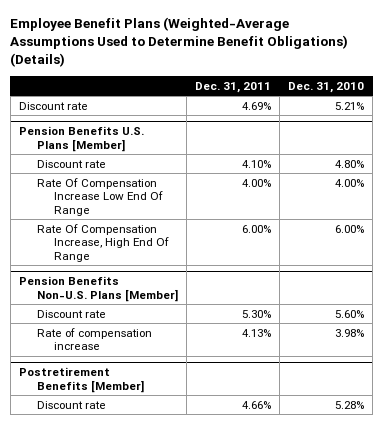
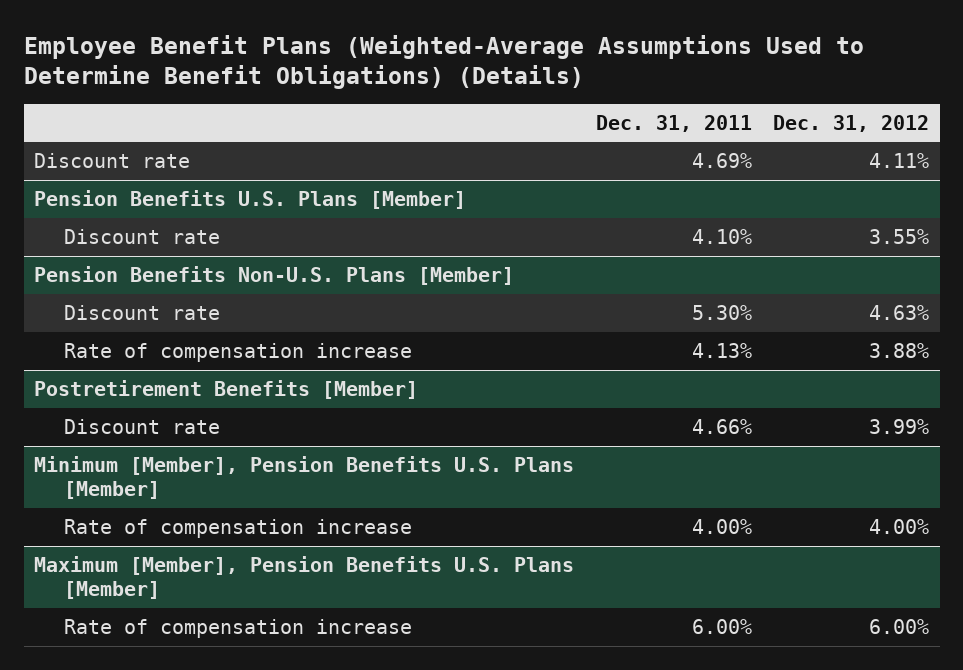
[288,81,365,93] Dec. 31, 2010 -> none
none -> [772,114,929,132] Dec. 31, 2012
[36,177,164,216] Rate Of Compensation Increase Low End Of Range -> none
[36,223,170,262] Rate Of Compensation Increase, High End Of Range -> none
none -> [34,455,575,500] Minimum [Member], Pension Benefits U.S. Plans [Member]
none -> [63,518,412,538] Rate of compensation increase
none -> [34,555,575,600] Maximum [Member], Pension Benefits U.S. Plans [Member]
none -> [63,618,412,638] Rate of compensation increase

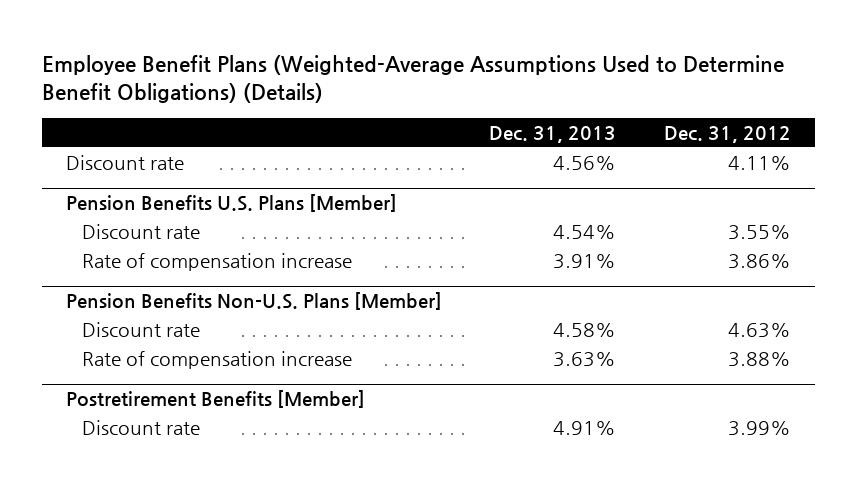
[595,114,752,132] Dec. 31, 2011 -> none
none -> [489,125,617,143] Dec. 31, 2013
none -> [81,252,352,271] Rate of compensation increase
[34,455,575,500] Minimum [Member], Pension Benefits U.S. Plans [Member] -> none
[63,518,412,538] Rate of compensation increase -> none
[34,555,575,600] Maximum [Member], Pension Benefits U.S. Plans [Member] -> none
[63,618,412,638] Rate of compensation increase -> none

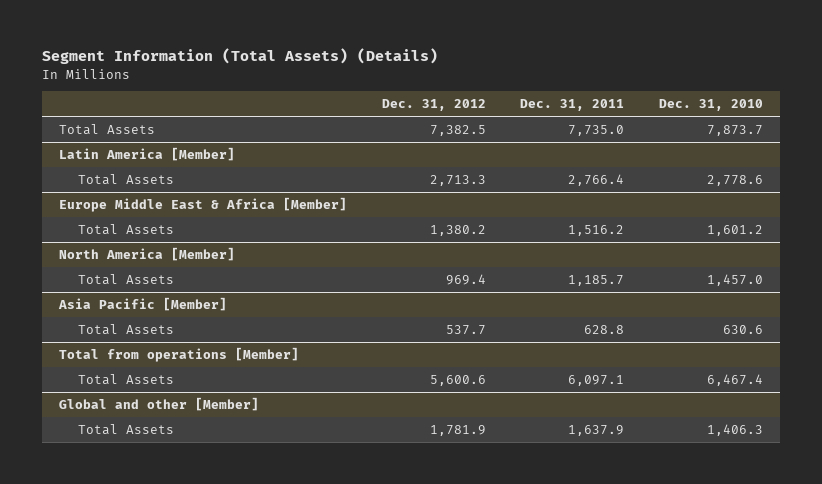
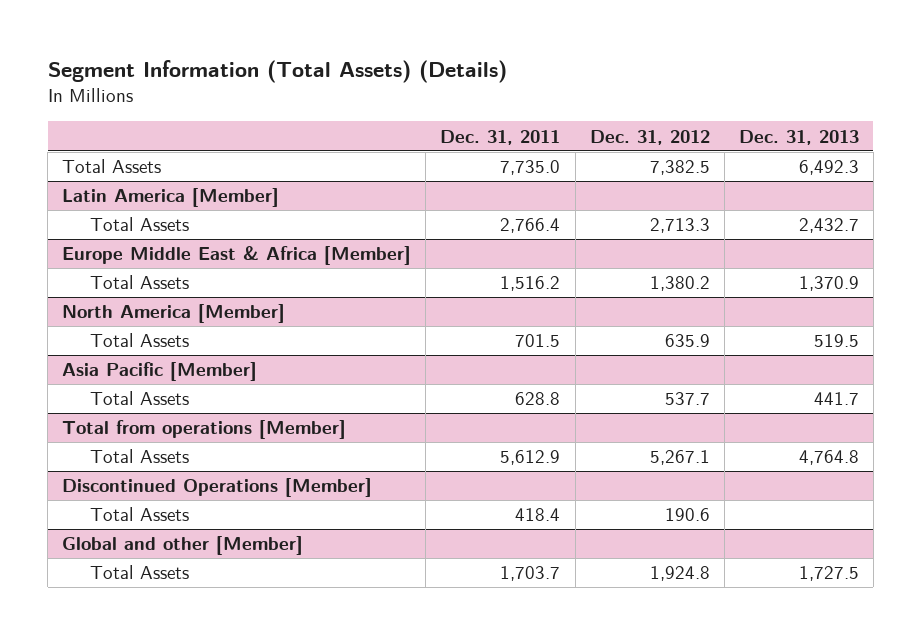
[659,99,764,112] Dec. 31, 2010 -> none
none -> [738,129,859,145] Dec. 31, 2013
[445,273,486,285] 969.4 -> [664,334,710,348] 635.9
[568,274,625,286] 1,185.7 -> [515,334,561,348] 701.5
[429,374,486,386] 5,600.6 -> [649,450,710,466] 5,267.1
[568,374,625,386] 6,097.1 -> [500,450,561,466] 5,612.9
none -> [62,478,373,498] Discontinued Operations [Member]
none -> [89,507,189,522] Total Assets
[429,424,486,436] 1,781.9 -> [649,566,710,582] 1,924.8
[568,424,625,436] 1,637.9 -> [500,566,561,582] 1,703.7

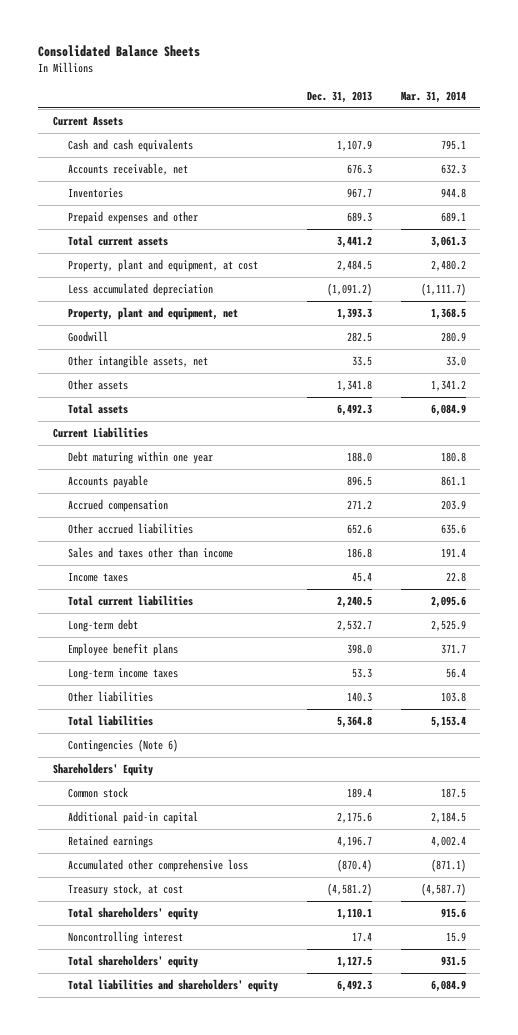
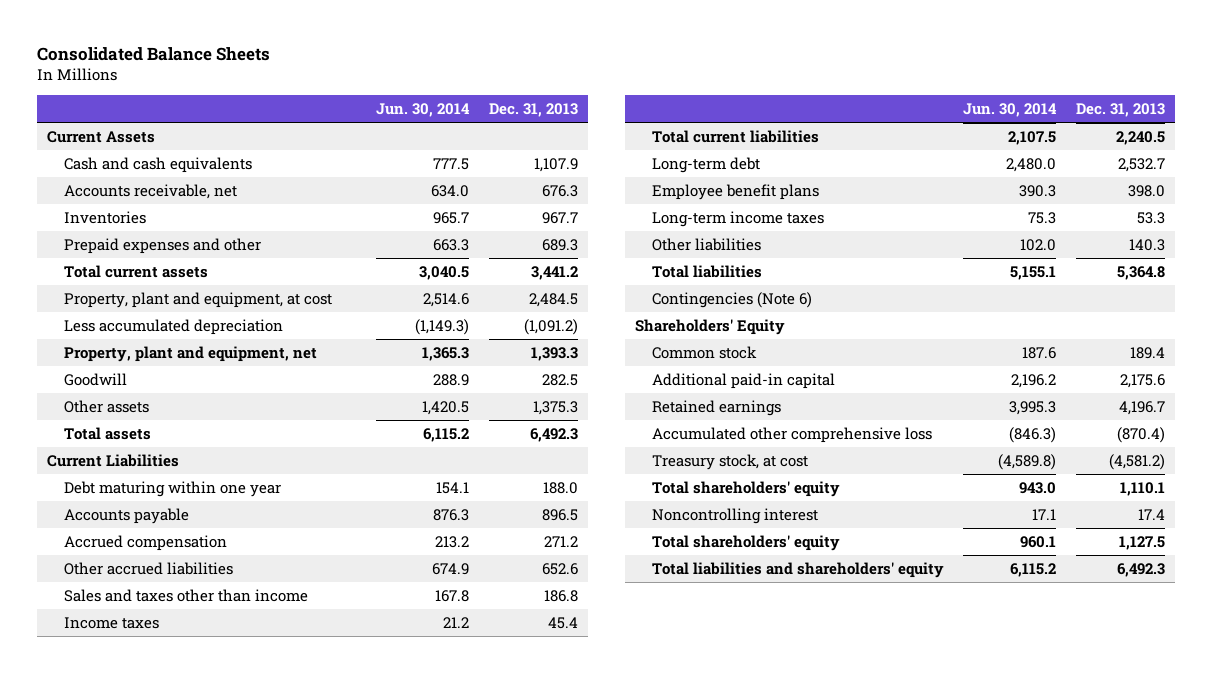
[400,90,466,103] Mar. 31, 2014 -> none
none -> [376,103,471,118] Jun. 30, 2014
[68,355,209,369] Other intangible assets, net -> none
[337,380,373,392] 1,341.8 -> [532,400,578,415] 1,375.3

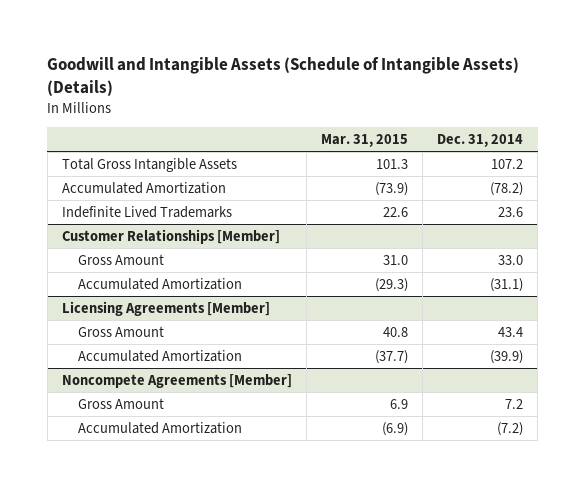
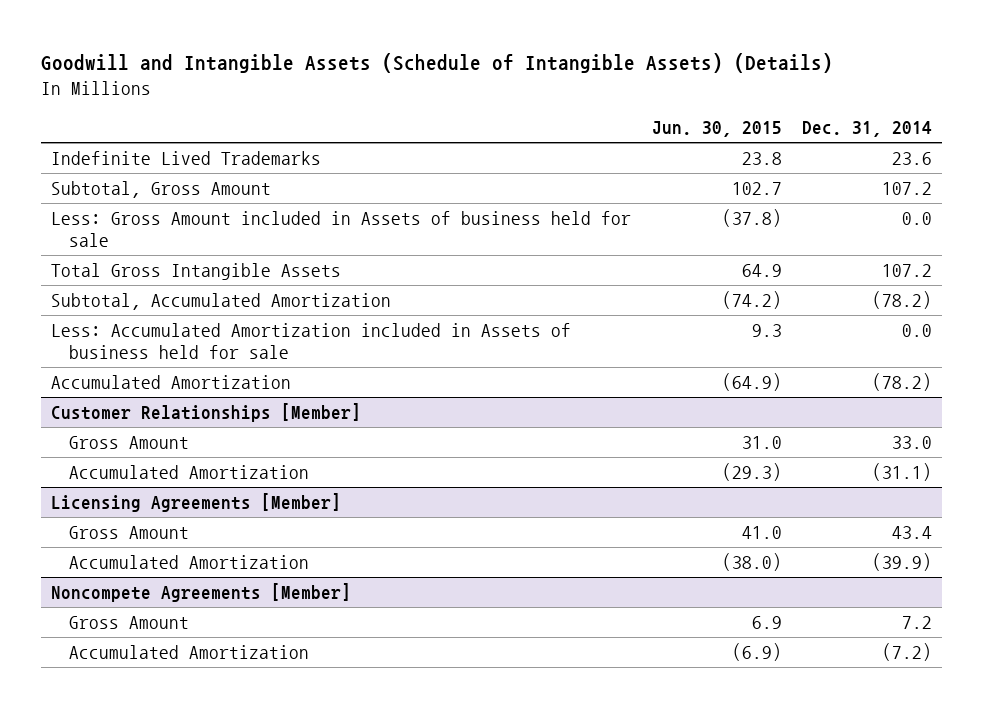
[320,134,408,148] Mar. 31, 2015 -> none
none -> [651,121,782,138] Jun. 30, 2015
[61,205,232,218] Indefinite Lived Trademarks -> [51,150,322,165] Indefinite Lived Trademarks
none -> [51,180,272,198] Subtotal, Gross Amount
none -> [51,210,632,248] Less: Gross Amount included in Assets of business held for sale
none -> [51,292,392,310] Subtotal, Accumulated Amortization
none -> [51,322,572,360] Less: Accumulated Amortization included in Assets of business held for sale

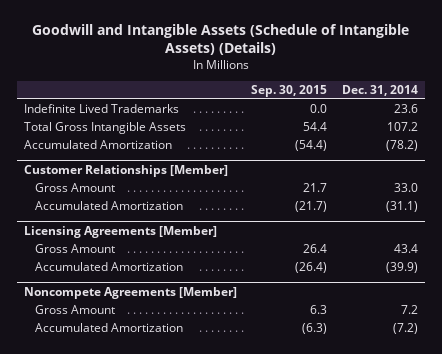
[651,121,782,138] Jun. 30, 2015 -> none
none -> [251,85,328,98] Sep. 30, 2015
[51,180,272,198] Subtotal, Gross Amount -> none
[51,210,632,248] Less: Gross Amount included in Assets of business held for sale -> none
[51,292,392,310] Subtotal, Accumulated Amortization -> none
[51,322,572,360] Less: Accumulated Amortization included in Assets of business held for sale -> none

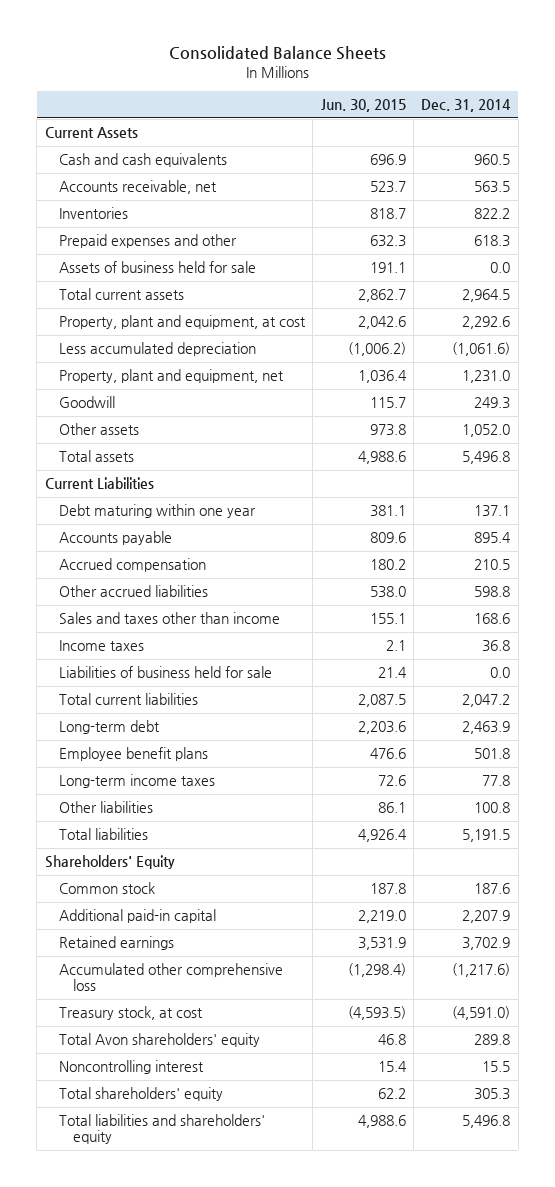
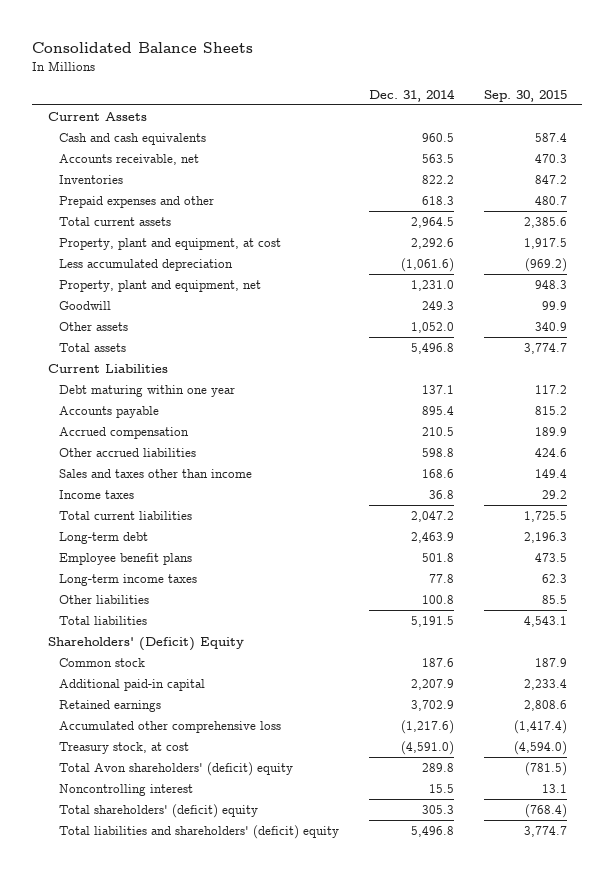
[320,99,406,113] Jun. 30, 2015 -> none
none -> [484,89,568,102] Sep. 30, 2015
[58,261,256,274] Assets of business held for sale -> none
[58,666,272,679] Liabilities of business held for sale -> none
[44,855,175,870] Shareholders' Equity -> [47,637,244,652] Shareholders' (Deficit) Equity
[58,1033,260,1048] Total Avon shareholders' equity -> [58,762,293,777] Total Avon shareholders' (deficit) equity
[58,1087,223,1102] Total shareholders' equity -> [58,804,258,819] Total shareholders' (deficit) equity
[58,1114,265,1145] Total liabilities and shareholders' equity -> [58,825,339,840] Total liabilities and shareholders' (deficit) equity

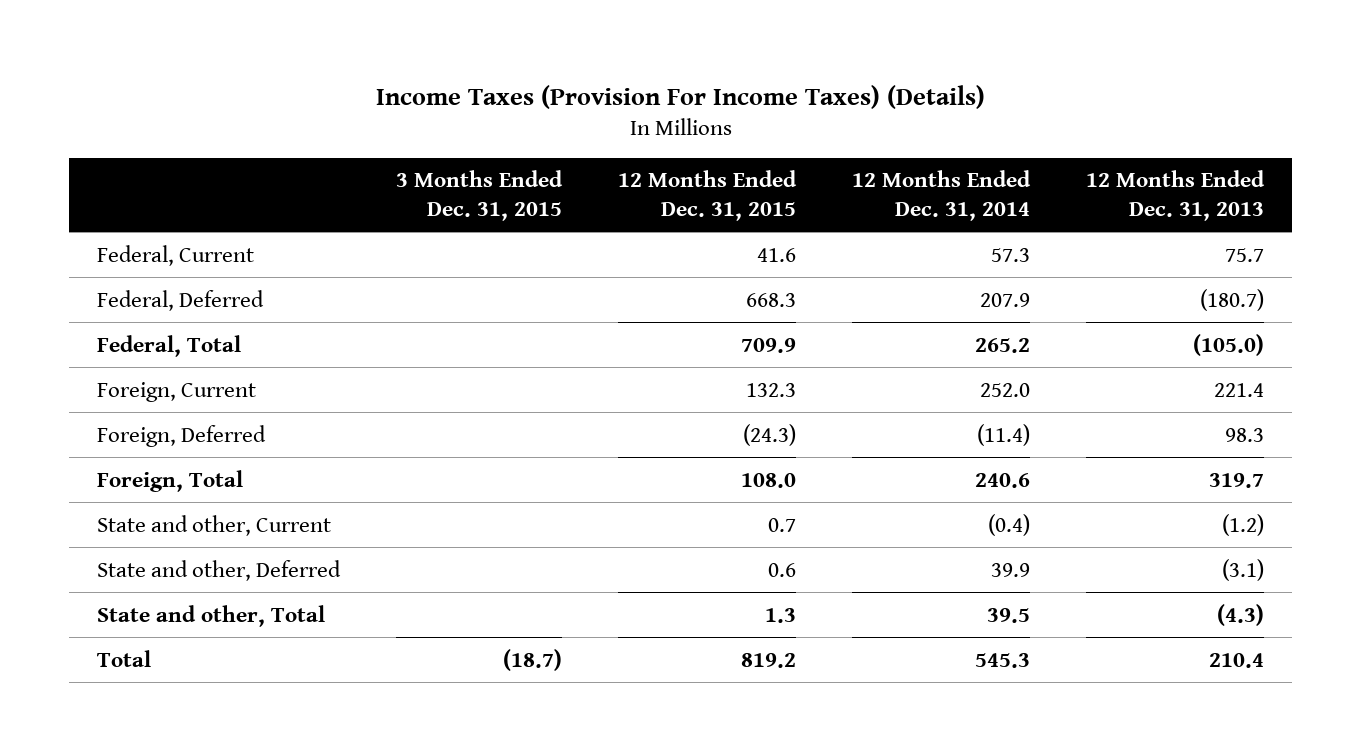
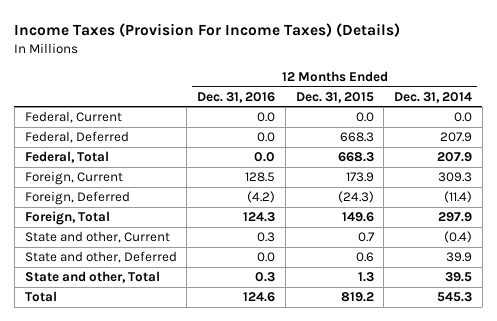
[396,170,564,221] 3 Months Ended Dec. 31, 2015 -> none
[1086,170,1266,221] 12 Months Ended Dec. 31, 2013 -> none
none -> [197,91,276,103] Dec. 31, 2016
[757,247,797,262] 41.6 -> [355,112,374,123] 0.0
[991,247,1031,262] 57.3 -> [454,112,473,123] 0.0
[741,337,797,353] 709.9 -> [337,152,374,163] 668.3
[975,337,1031,353] 265.2 -> [437,152,473,163] 207.9
[746,382,797,397] 132.3 -> [345,172,374,183] 173.9
[980,382,1031,397] 252.0 -> [438,172,473,183] 309.3
[741,472,797,488] 108.0 -> [341,212,374,223] 149.6
[975,472,1031,488] 240.6 -> [438,212,473,223] 297.9

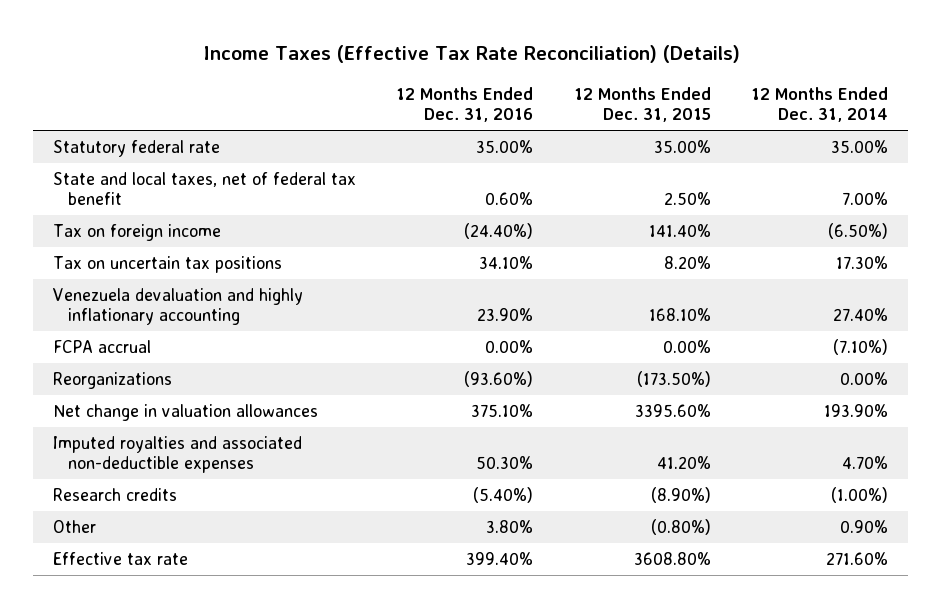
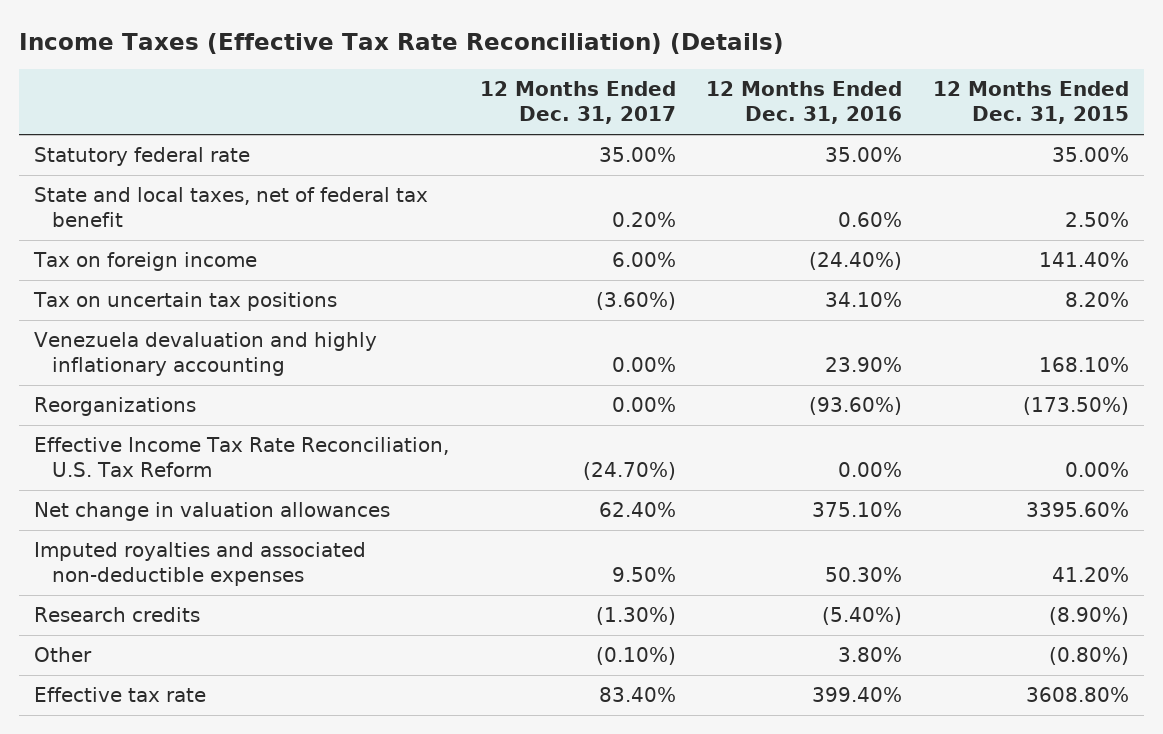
[751,86,889,123] 12 Months Ended Dec. 31, 2014 -> none
none -> [479,81,676,125] 12 Months Ended Dec. 31, 2017
[53,339,152,353] FCPA accrual -> none
none -> [34,437,450,478] Effective Income Tax Rate Reconciliation, U.S. Tax Reform

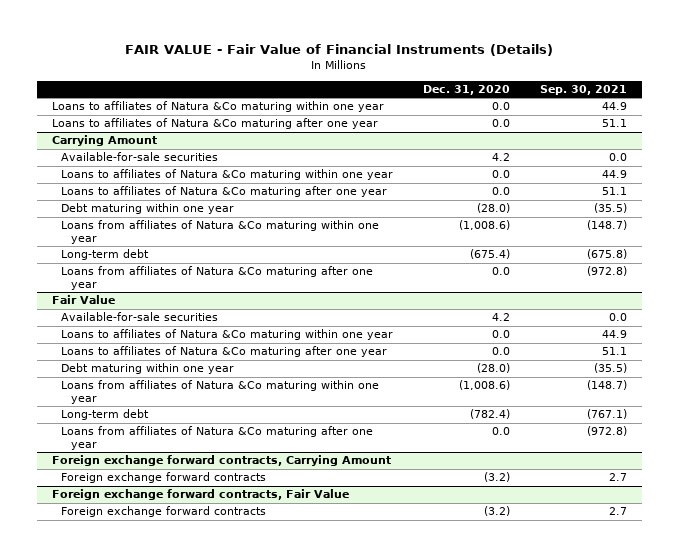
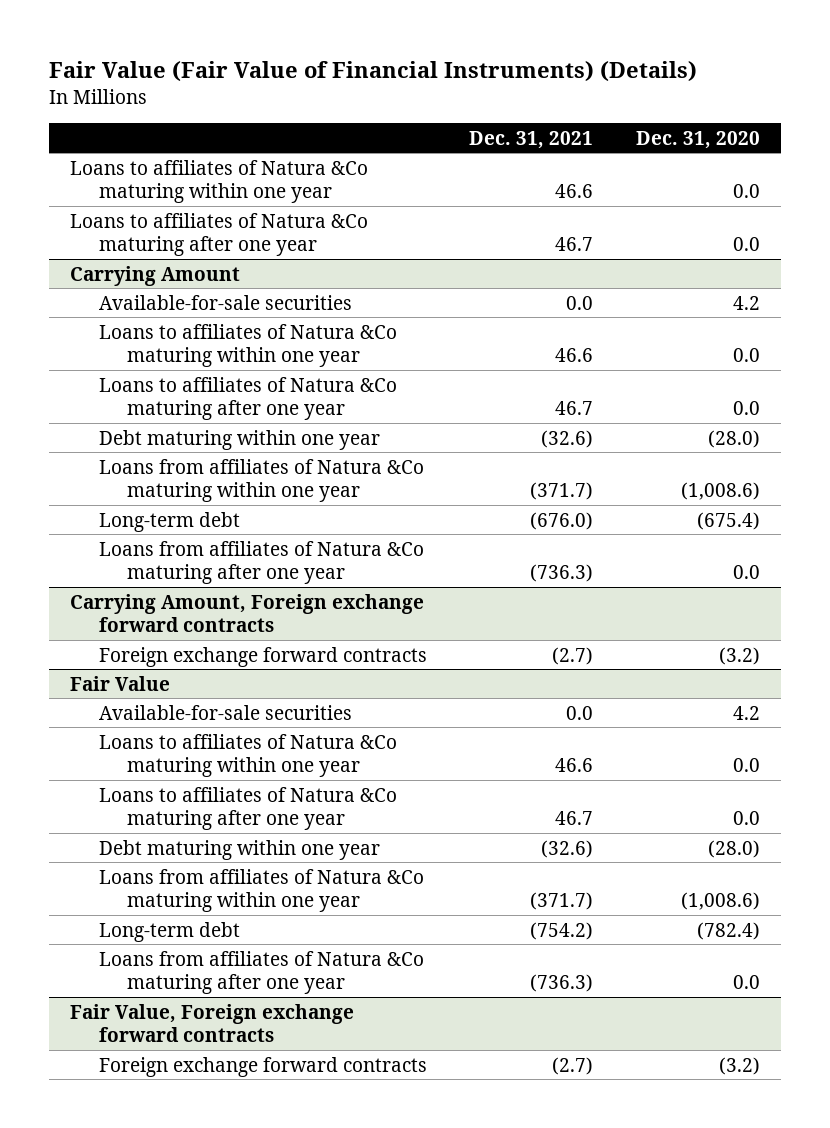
[125,44,554,57] FAIR VALUE - Fair Value of Financial Instruments (Details) -> [48,61,697,83] Fair Value (Fair Value of Financial Instruments) (Details)
[539,84,627,95] Sep. 30, 2021 -> none
none -> [469,130,594,149] Dec. 31, 2021
none -> [70,593,425,633] Carrying Amount, Foreign exchange forward contracts
none -> [98,646,427,667] Foreign exchange forward contracts
[51,455,391,467] Foreign exchange forward contracts, Carrying Amount -> none
[61,472,267,484] Foreign exchange forward contracts -> none
[51,489,349,501] Foreign exchange forward contracts, Fair Value -> [70,1003,355,1043] Fair Value, Foreign exchange forward contracts

